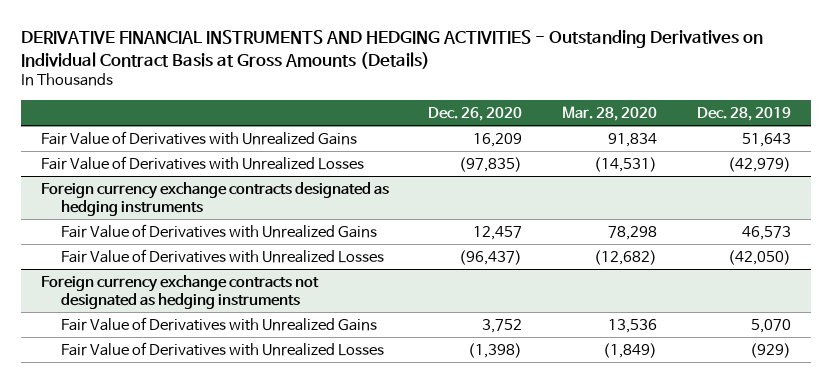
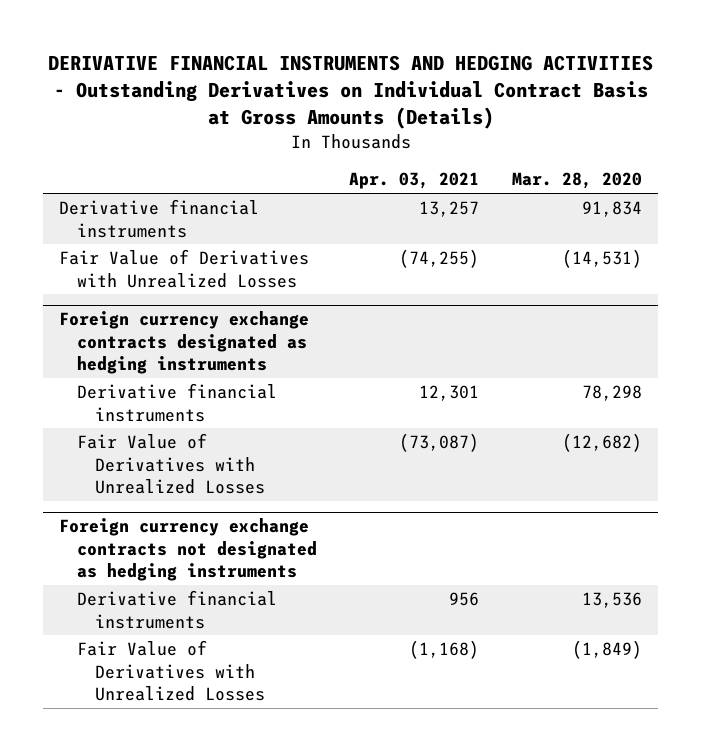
[428,106,523,121] Dec. 26, 2020 -> none
[697,106,792,121] Dec. 28, 2019 -> none
none -> [349,172,480,190] Apr. 03, 2021
[40,130,357,145] Fair Value of Derivatives with Unrealized Gains -> [59,199,260,238] Derivative financial instruments
[60,223,377,238] Fair Value of Derivatives with Unrealized Gains -> [76,383,277,422] Derivative financial instruments
[60,316,377,331] Fair Value of Derivatives with Unrealized Gains -> [76,590,277,629] Derivative financial instruments

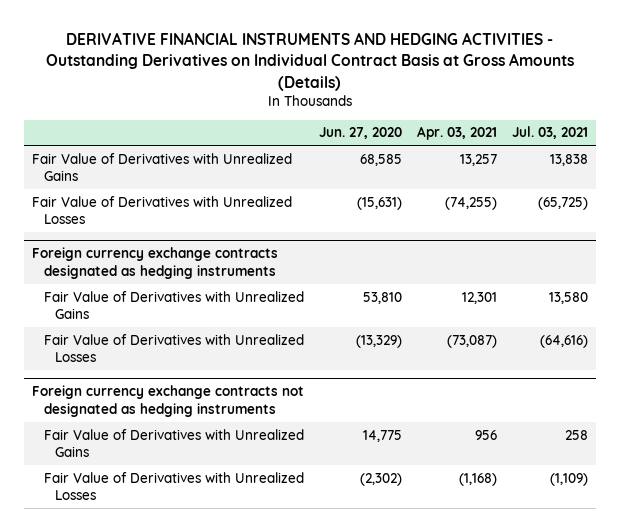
[512,172,643,190] Mar. 28, 2020 -> none
none -> [318,127,402,140] Jun. 27, 2020
none -> [512,126,589,140] Jul. 03, 2021
[59,199,260,238] Derivative financial instruments -> [31,152,292,182] Fair Value of Derivatives with Unrealized Gains
[76,383,277,422] Derivative financial instruments -> [43,290,304,320] Fair Value of Derivatives with Unrealized Gains
[76,590,277,629] Derivative financial instruments -> [43,428,304,458] Fair Value of Derivatives with Unrealized Gains

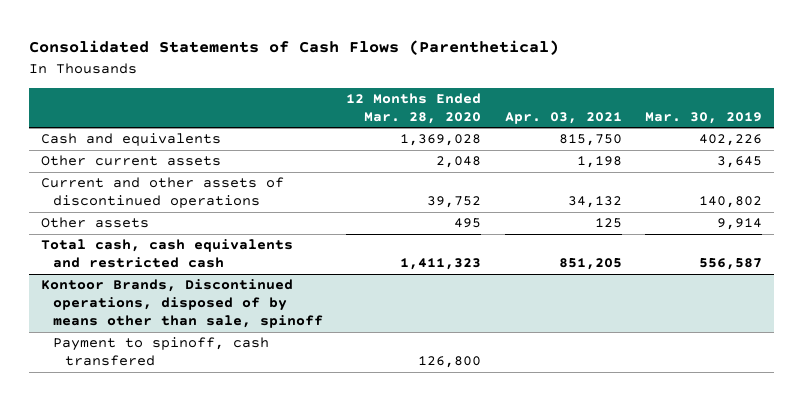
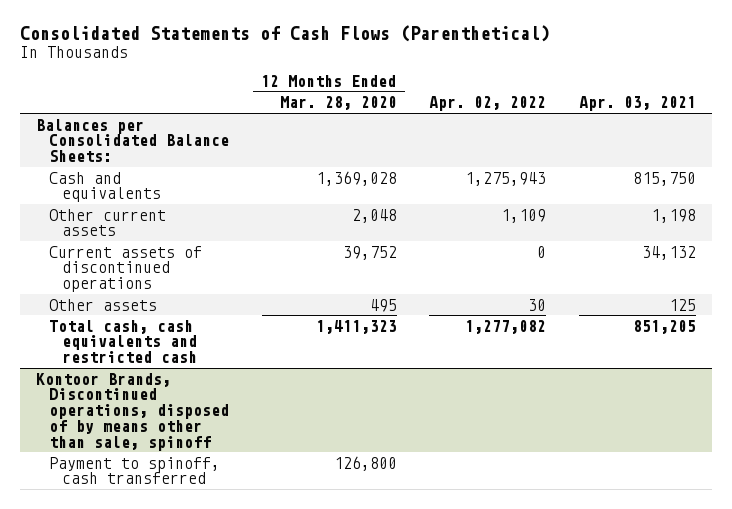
[644,111,762,124] Mar. 30, 2019 -> none
none -> [429,96,547,112] Apr. 02, 2022
none -> [35,118,229,163] Balances per Consolidated Balance Sheets:
[40,177,284,209] Current and other assets of discontinued operations -> [48,245,202,293] Current assets of discontinued operations
[53,337,270,367] Payment to spinoff, cash transfered -> [48,456,220,485] Payment to spinoff, cash transferred

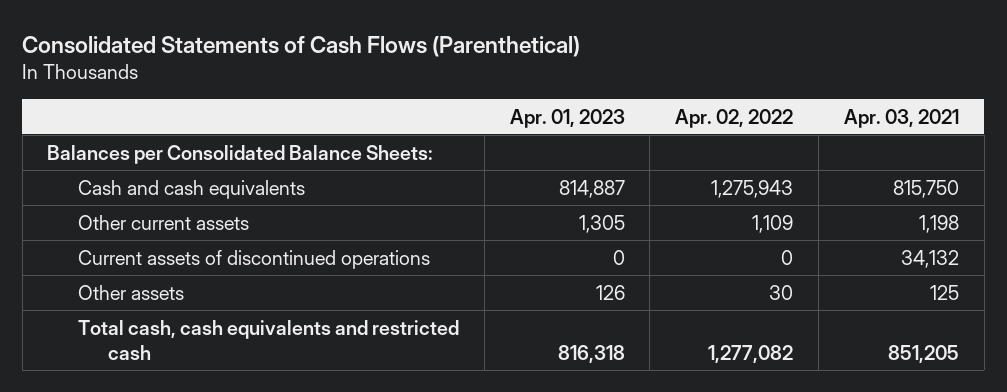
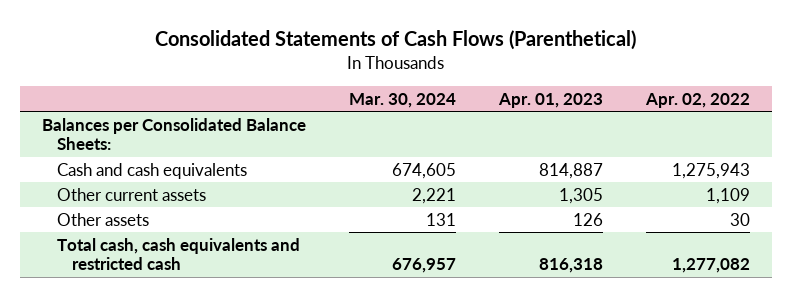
[844,108,960,128] Apr. 03, 2021 -> none
none -> [348,92,456,108] Mar. 30, 2024
[77,249,430,269] Current assets of discontinued operations -> none

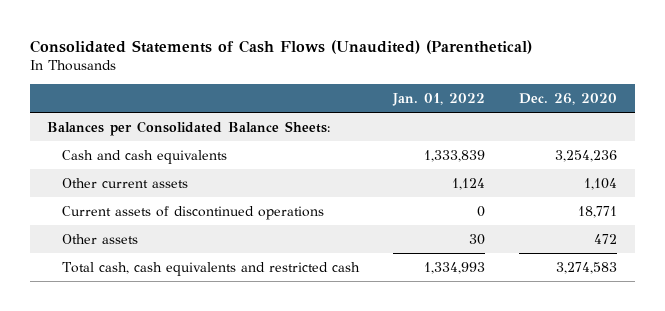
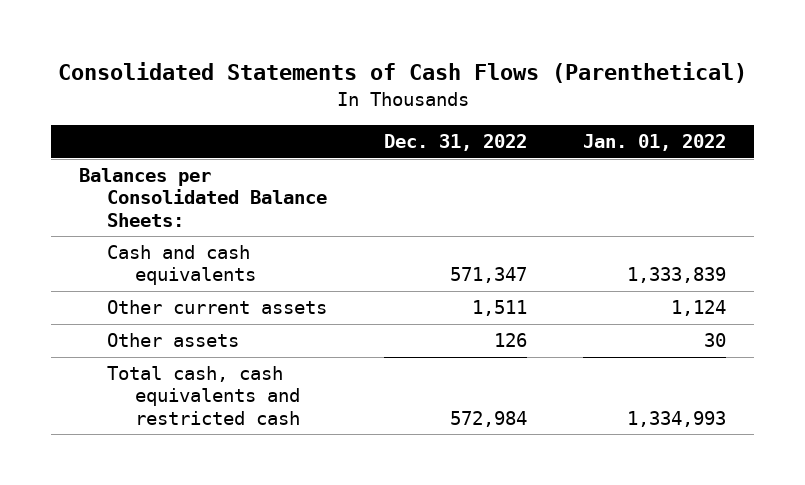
[30,39,533,54] Consolidated Statements of Cash Flows (Unaudited) (Parenthetical) -> [57,62,747,84] Consolidated Statements of Cash Flows (Parenthetical)
[519,92,618,105] Dec. 26, 2020 -> none
none -> [383,134,527,152] Dec. 31, 2022
[61,205,324,220] Current assets of discontinued operations -> none

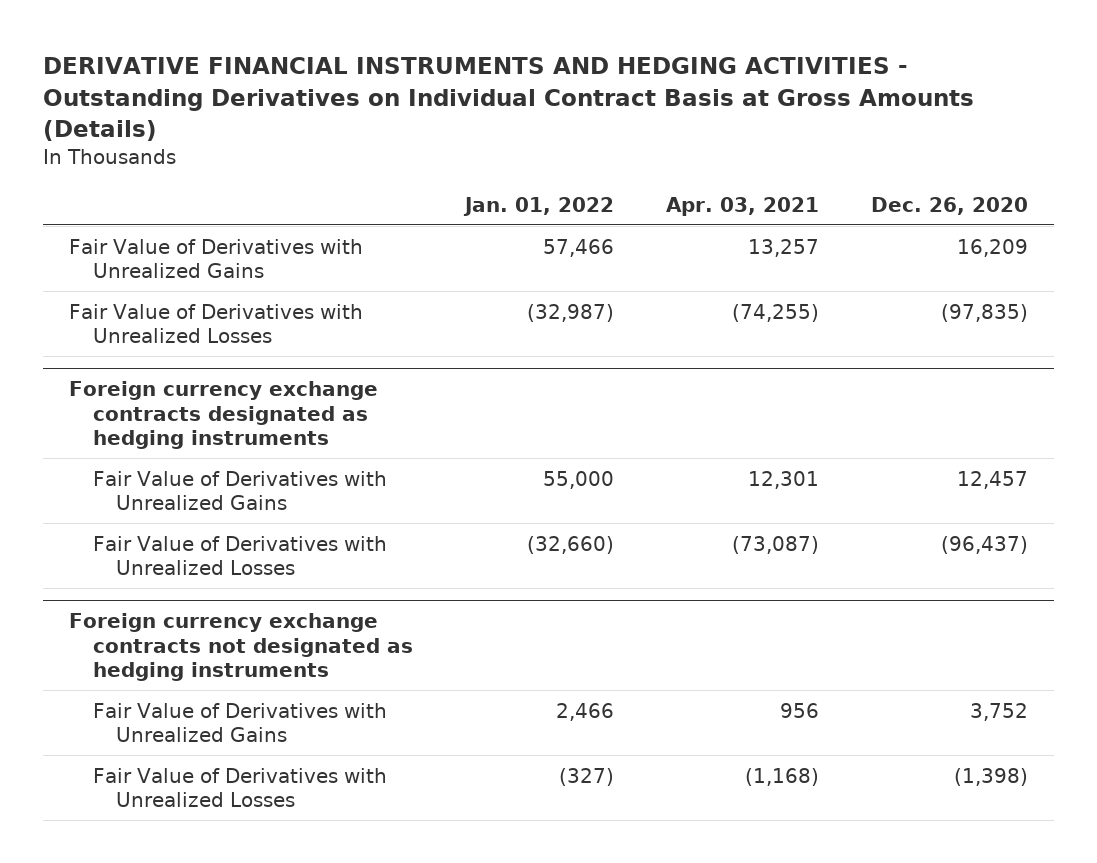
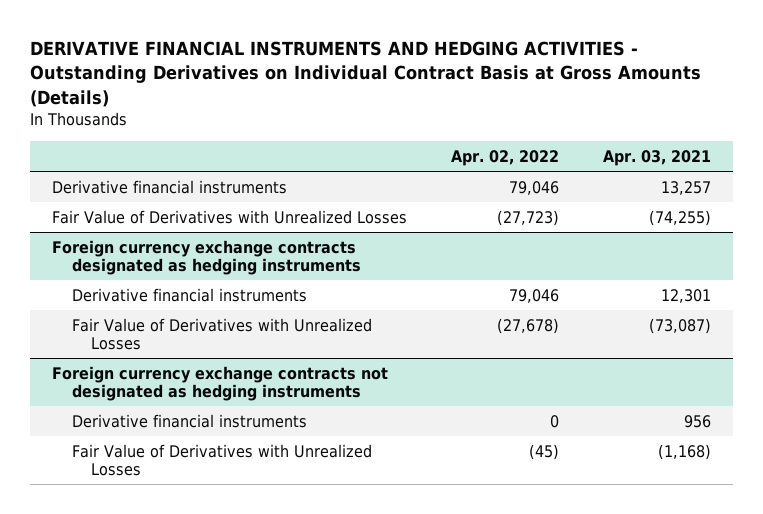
[462,196,614,216] Jan. 01, 2022 -> none
[870,196,1028,215] Dec. 26, 2020 -> none
none -> [450,149,559,166] Apr. 02, 2022
[69,238,364,279] Fair Value of Derivatives with Unrealized Gains -> [52,179,288,194] Derivative financial instruments
[92,470,387,511] Fair Value of Derivatives with Unrealized Gains -> [71,287,307,302] Derivative financial instruments
[92,702,387,743] Fair Value of Derivatives with Unrealized Gains -> [71,413,307,428] Derivative financial instruments

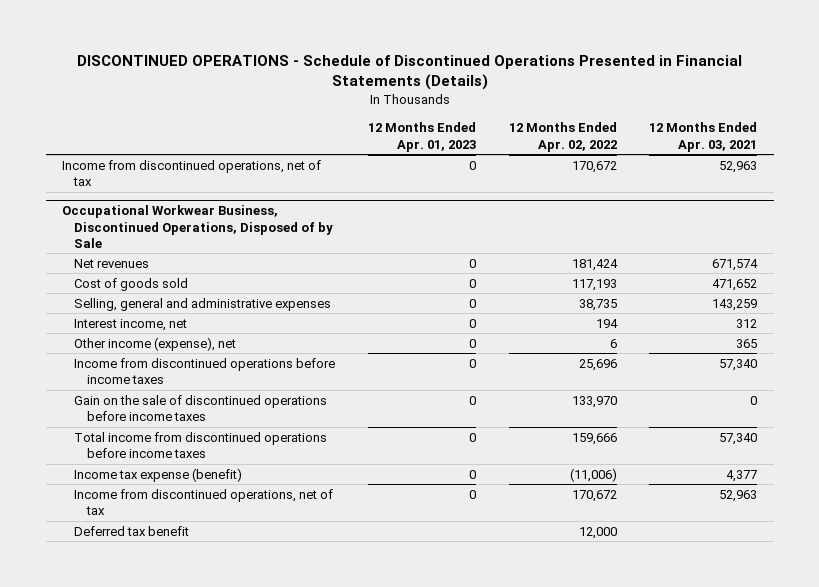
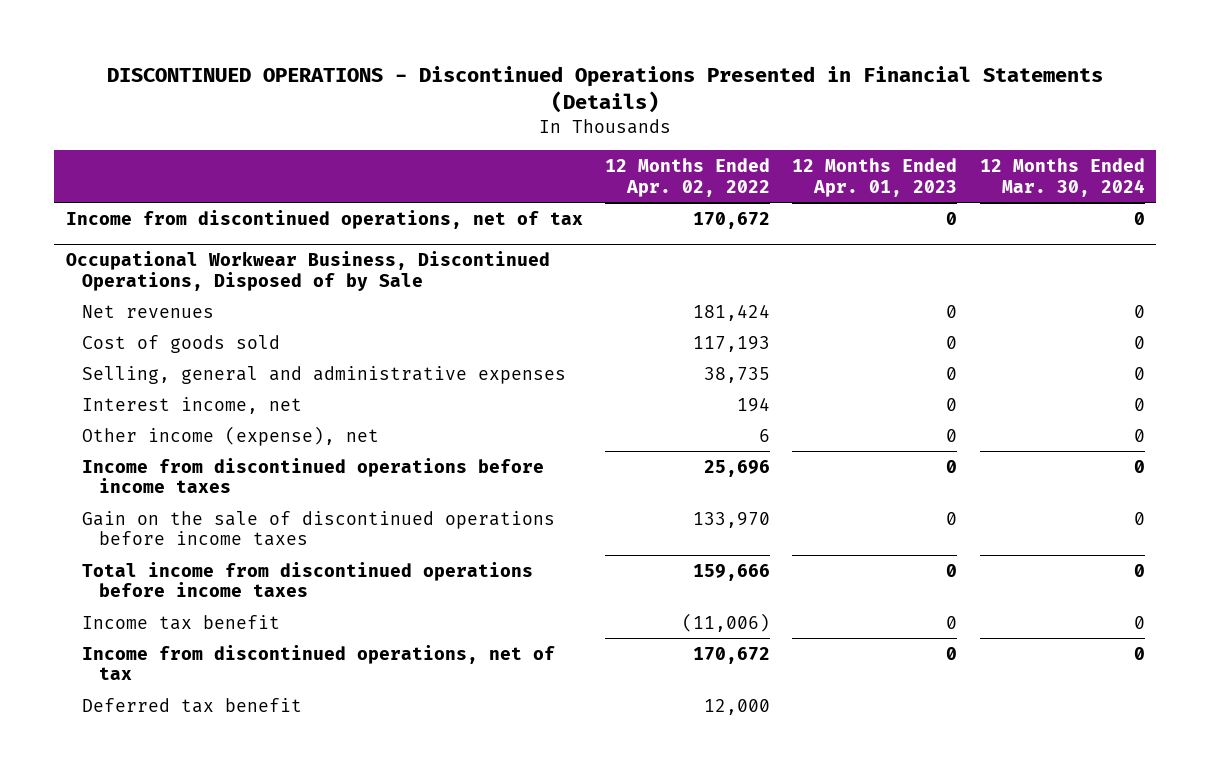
[76,55,742,91] DISCONTINUED OPERATIONS - Schedule of Discontinued Operations Presented in Financial Statements (Details) -> [107,65,1104,113] DISCONTINUED OPERATIONS - Discontinued Operations Presented in Financial Statements (Details)
[649,122,758,152] 12 Months Ended Apr. 03, 2021 -> none
none -> [979,158,1145,197] 12 Months Ended Mar. 30, 2024
[74,467,243,482] Income tax expense (benefit) -> [82,614,281,630] Income tax benefit

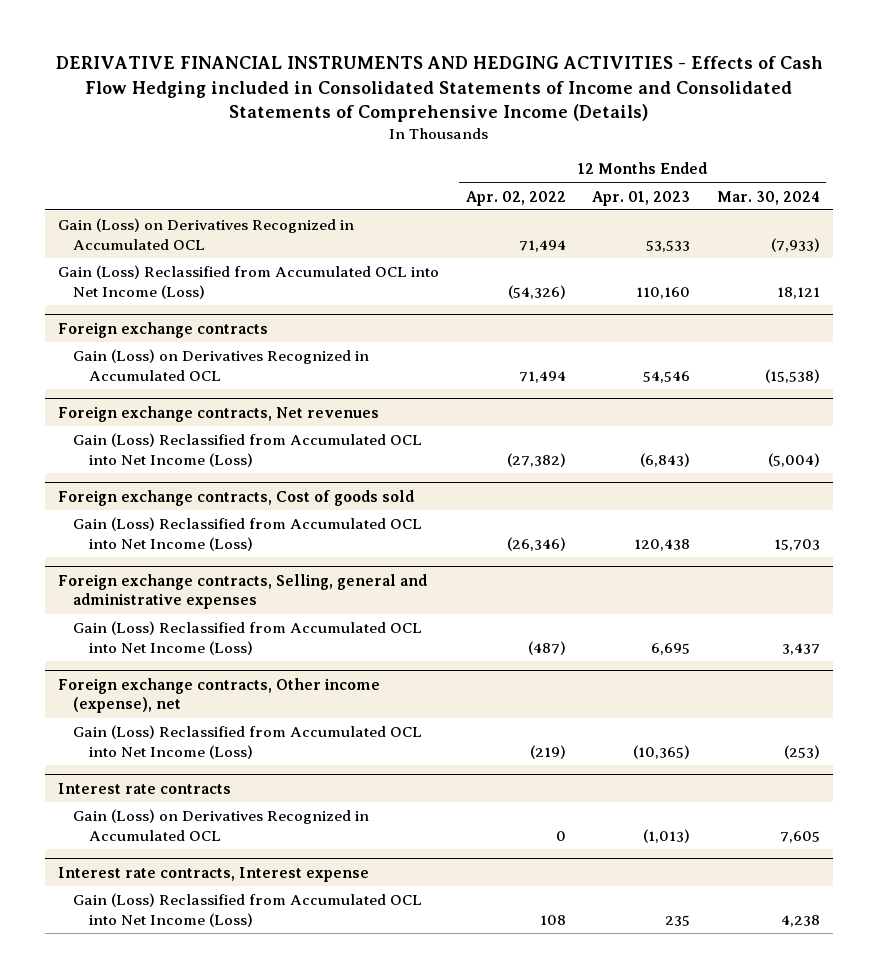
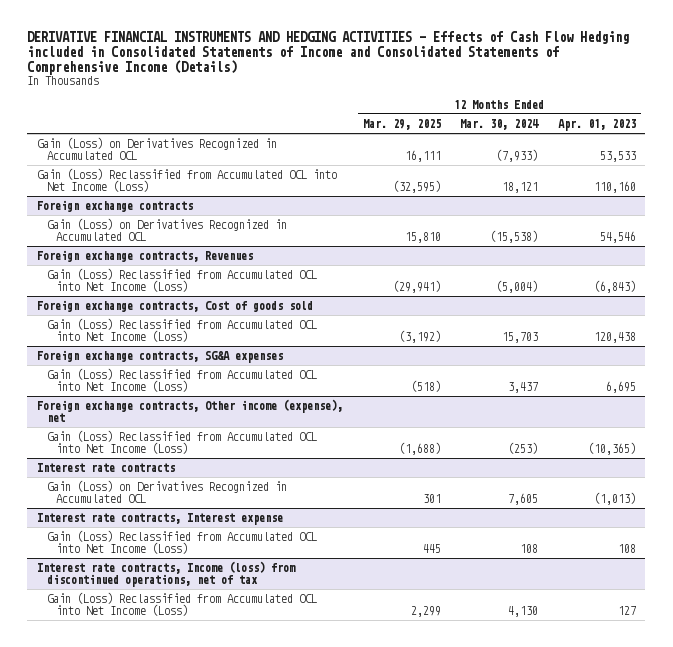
[465,190,566,206] Apr. 02, 2022 -> none
none -> [362,118,441,130] Mar. 29, 2025
[58,405,380,422] Foreign exchange contracts, Net revenues -> [37,250,254,263] Foreign exchange contracts, Revenues
[58,573,428,610] Foreign exchange contracts, Selling, general and administrative expenses -> none
none -> [37,350,284,364] Foreign exchange contracts, SG&A expenses
[665,914,691,926] 235 -> [617,544,636,554] 108
[780,914,820,927] 4,238 -> [520,544,539,554] 108
none -> [37,561,297,588] Interest rate contracts, Income (loss) from discontinued operations, net of tax
none -> [46,592,317,617] Gain (Loss) Reclassified from Accumulated OCL into Net Income (Loss)

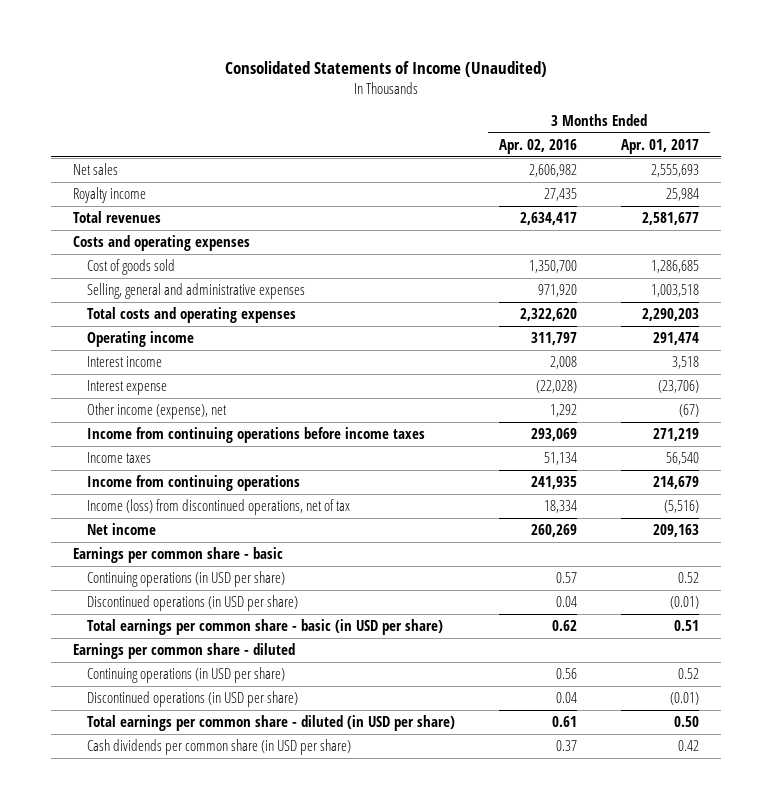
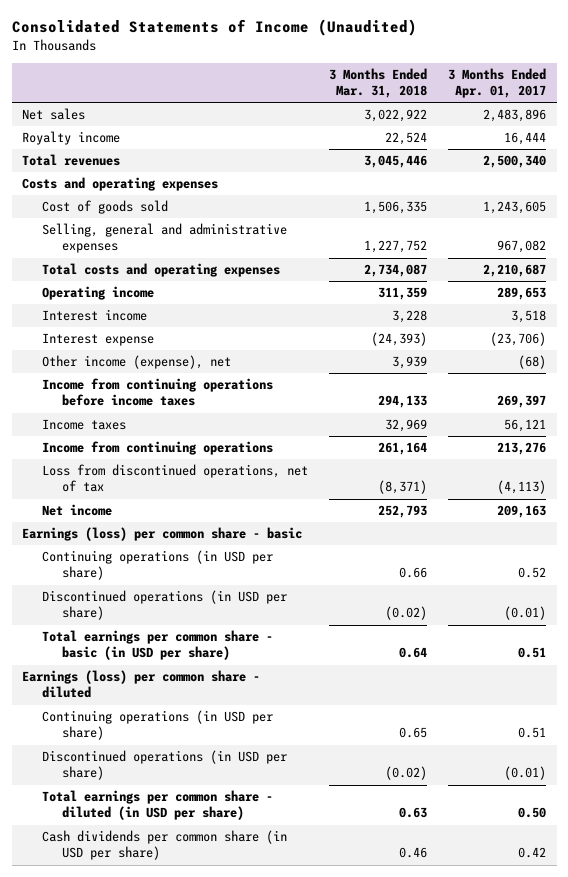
[499,139,578,155] Apr. 02, 2016 -> none
none -> [329,67,428,99] 3 Months Ended Mar. 31, 2018
[650,164,699,178] 2,555,693 -> [483,109,547,123] 2,483,896
[665,188,699,202] 25,984 -> [504,132,547,146] 16,444
[641,212,699,226] 2,581,677 -> [483,155,547,169] 2,500,340
[650,260,699,274] 1,286,685 -> [483,201,547,215] 1,243,605
[650,284,699,298] 1,003,518 -> [497,240,547,254] 967,082
[641,308,699,322] 2,290,203 -> [483,264,547,278] 2,210,687
[652,332,699,346] 291,474 -> [497,287,547,301] 289,653
[678,404,699,418] (67) -> [518,355,547,370] (68)
[652,428,699,442] 271,219 -> [497,395,547,409] 269,397
[665,452,699,466] 56,540 -> [504,419,547,433] 56,121
[652,476,699,490] 214,679 -> [497,442,547,456] 213,276
[87,499,351,516] Income (loss) from discontinued operations, net of tax -> [42,464,309,493] Loss from discontinued operations, net of tax
[663,500,699,514] (5,516) -> [497,480,547,495] (4,113)
[73,547,284,564] Earnings per common share - basic -> [22,527,303,542] Earnings (loss) per common share - basic
[73,643,296,660] Earnings per common share - diluted -> [22,670,261,699] Earnings (loss) per common share - diluted
[677,668,699,680] 0.52 -> [518,727,547,739] 0.51

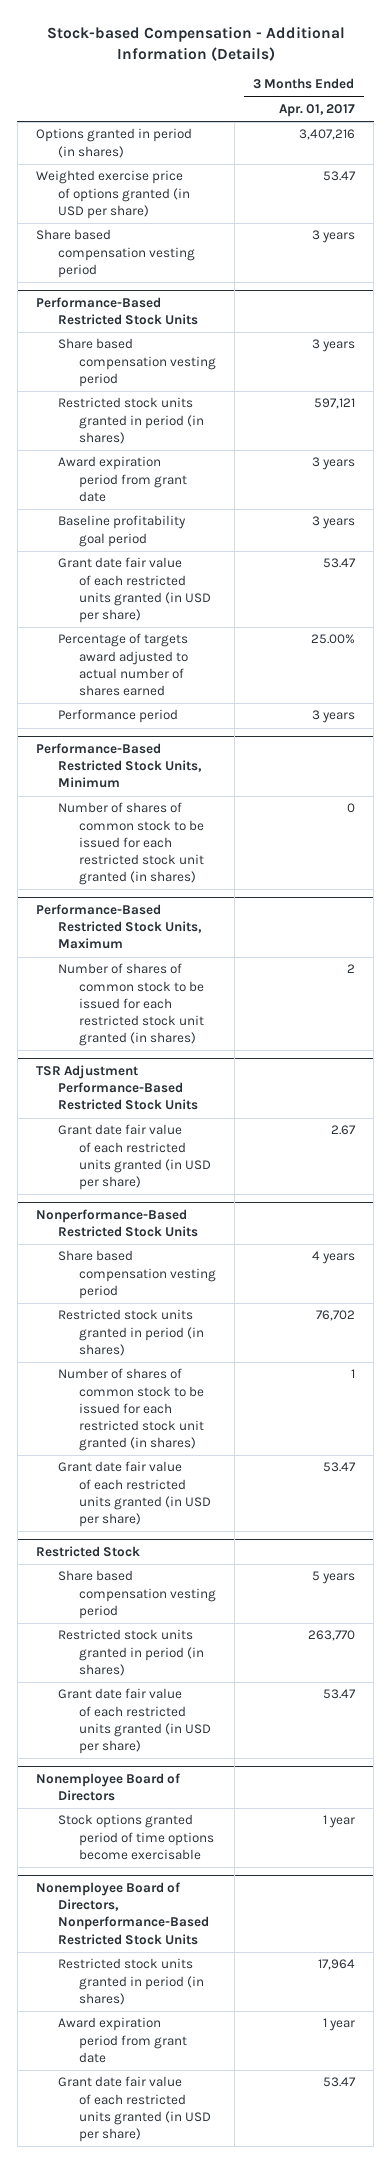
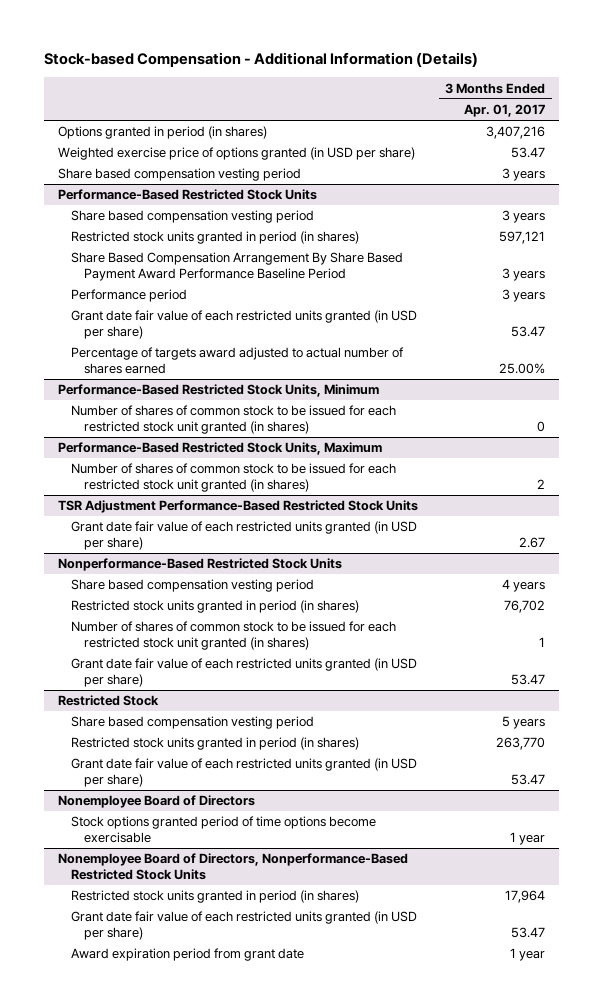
[57,456,187,502] Award expiration period from grant date -> none
[57,515,186,547] Baseline profitability goal period -> [71,252,404,282] Share Based Compensation Arrangement By Share Based Payment Award Performance Baseline Period
[57,709,178,724] Performance period -> [71,289,188,303] Performance period
[57,2017,187,2063] Award expiration period from grant date -> [71,948,305,962] Award expiration period from grant date

